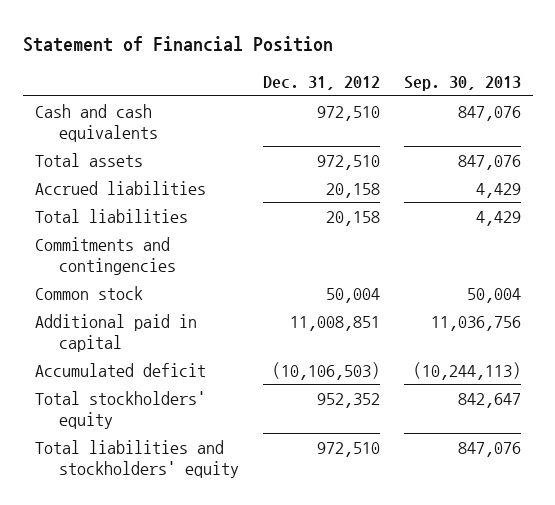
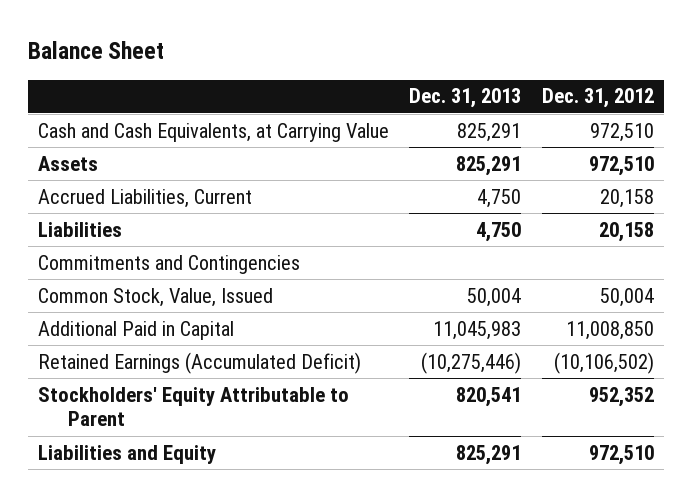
[22,35,333,52] Statement of Financial Position -> [27,41,164,60] Balance Sheet
[403,75,521,91] Sep. 30, 2013 -> none
none -> [409,88,522,109] Dec. 31, 2013
[34,103,158,142] Cash and cash equivalents -> [37,122,389,142] Cash and Cash Equivalents, at Carrying Value
[34,152,143,167] Total assets -> [37,155,98,171] Assets
[34,180,206,195] Accrued liabilities -> [37,188,252,208] Accrued Liabilities, Current
[34,208,188,223] Total liabilities -> [37,221,122,237] Liabilities
[34,236,176,275] Commitments and contingencies -> [37,254,300,274] Commitments and Contingencies
[34,285,143,300] Common stock -> [37,287,273,307] Common Stock, Value, Issued
[34,313,197,352] Additional paid in capital -> [37,320,234,340] Additional Paid in Capital
[289,315,380,331] 11,008,851 -> [565,320,654,340] 11,008,850
[34,362,206,377] Accumulated deficit -> [37,351,361,374] Retained Earnings (Accumulated Deficit)
[271,361,380,380] (10,106,503) -> [553,351,654,374] (10,106,502)
[34,390,206,429] Total stockholders' equity -> [37,386,349,427] Stockholders' Equity Attributable to Parent
[34,439,239,478] Total liabilities and stockholders' equity -> [37,444,216,464] Liabilities and Equity

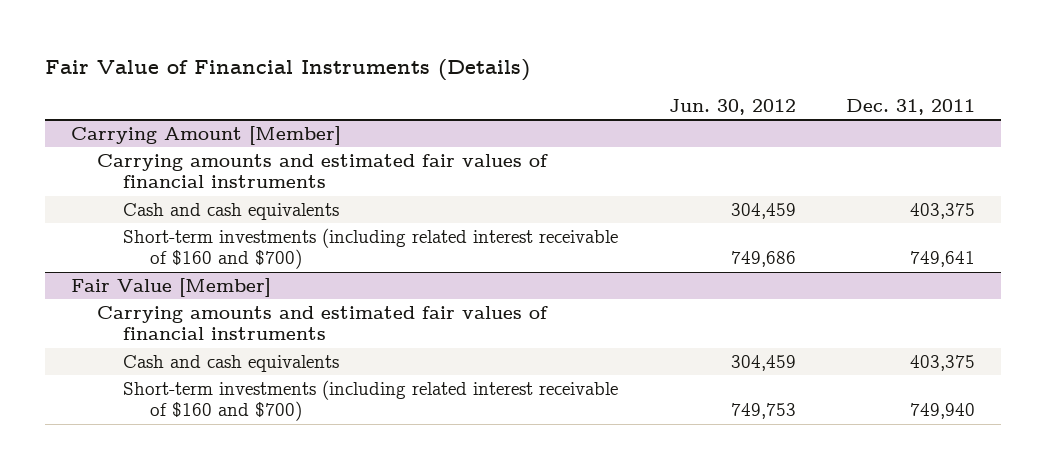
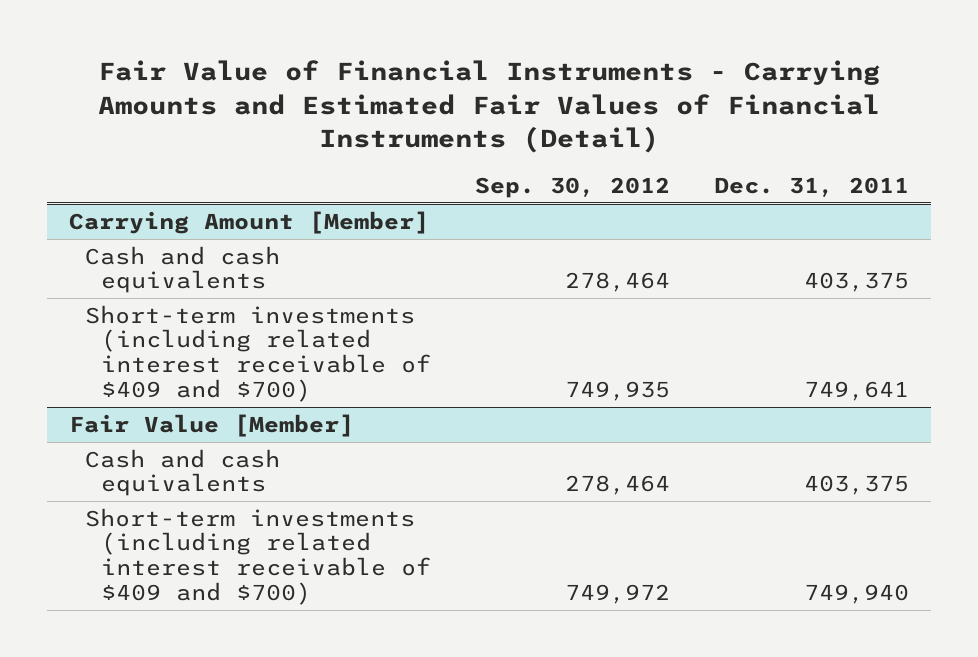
[45,58,531,81] Fair Value of Financial Instruments (Details) -> [97,60,880,153] Fair Value of Financial Instruments - Carrying Amounts and Estimated Fair Values of Financial Instruments (Detail)
[668,99,796,116] Jun. 30, 2012 -> none
none -> [474,176,670,198] Sep. 30, 2012
[96,153,548,189] Carrying amounts and estimated fair values of financial instruments -> none
[123,227,619,270] Short-term investments (including related interest receivable of $160 and $700) -> [84,304,431,402] Short-term investments (including related interest receivable of $409 and $700)
[96,305,548,341] Carrying amounts and estimated fair values of financial instruments -> none
[123,379,619,422] Short-term investments (including related interest receivable of $160 and $700) -> [84,507,431,605] Short-term investments (including related interest receivable of $409 and $700)

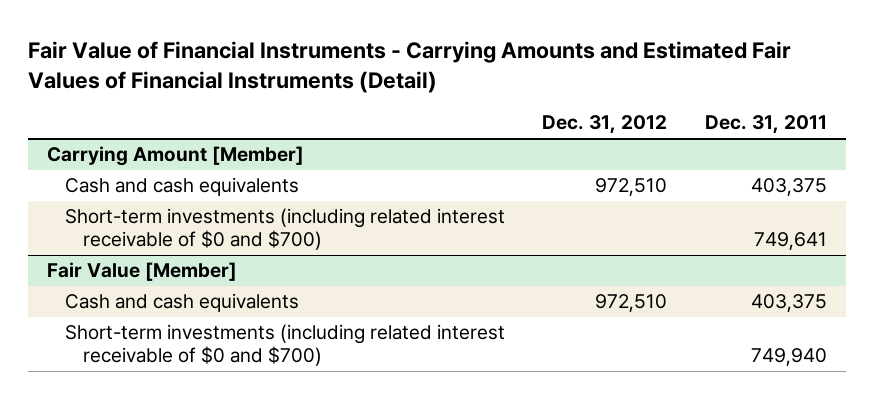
[474,176,670,198] Sep. 30, 2012 -> none
none -> [542,115,668,135] Dec. 31, 2012
[84,304,431,402] Short-term investments (including related interest receivable of $409 and $700) -> [64,208,505,251] Short-term investments (including related interest receivable of $0 and $700)
[84,507,431,605] Short-term investments (including related interest receivable of $409 and $700) -> [64,324,505,367] Short-term investments (including related interest receivable of $0 and $700)

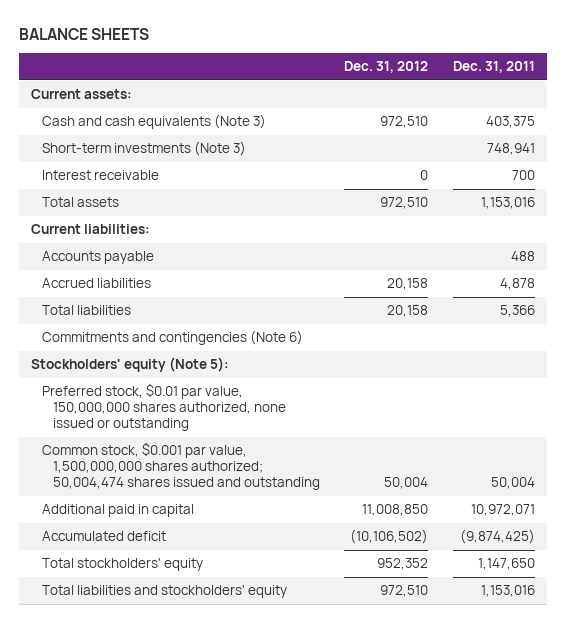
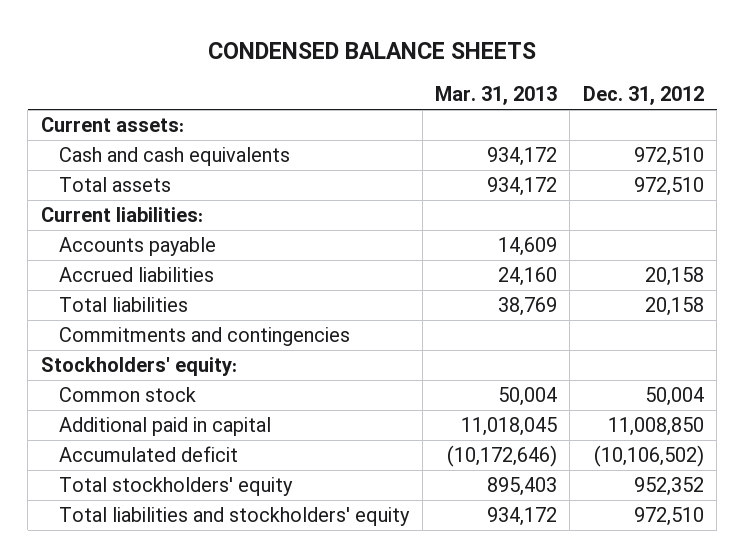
[18,27,149,40] BALANCE SHEETS -> [208,41,537,59] CONDENSED BALANCE SHEETS
[452,61,535,74] Dec. 31, 2011 -> none
none -> [435,85,558,105] Mar. 31, 2013
[42,141,247,157] Short-term investments (Note 3) -> none
[42,170,160,181] Interest receivable -> none
[42,114,267,130] Cash and cash equivalents (Note 3) -> [59,147,291,167] Cash and cash equivalents
[42,383,286,432] Preferred stock, $0.01 par value, 150,000,000 shares authorized, none issued or outstanding -> none
[42,330,304,346] Commitments and contingencies (Note 6) -> [59,327,351,347] Commitments and contingencies
[31,357,230,373] Stockholders' equity (Note 5): -> [40,357,237,377] Stockholders' equity:
[42,442,320,491] Common stock, $0.001 par value, 1,500,000,000 shares authorized; 50,004,474 shares issued and outstanding -> [59,387,197,403] Common stock

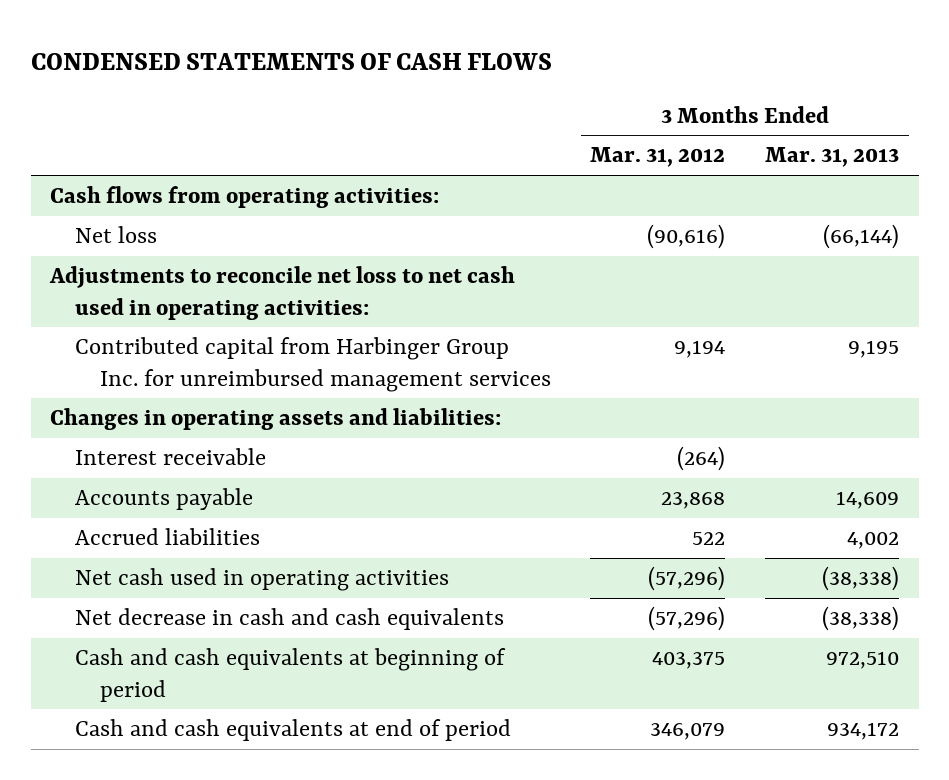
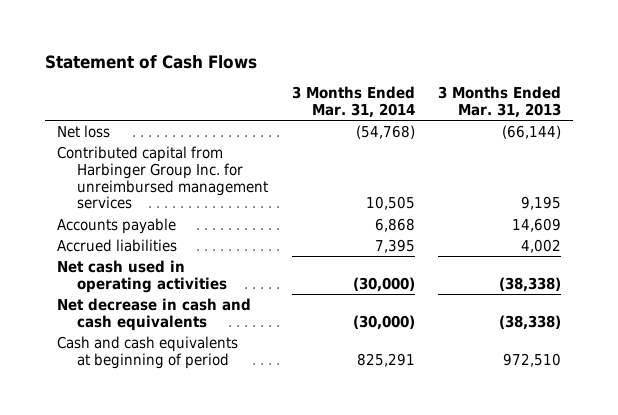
[30,52,552,70] CONDENSED STATEMENTS OF CASH FLOWS -> [44,54,257,69] Statement of Cash Flows
[590,147,726,168] Mar. 31, 2012 -> none
none -> [291,86,415,118] 3 Months Ended Mar. 31, 2014
[50,186,440,209] Cash flows from operating activities: -> none
[49,266,516,320] Adjustments to reconcile net loss to net cash used in operating activities: -> none
[50,408,502,431] Changes in operating assets and liabilities: -> none
[75,448,267,466] Interest receivable -> none
[75,719,512,742] Cash and cash equivalents at end of period -> none

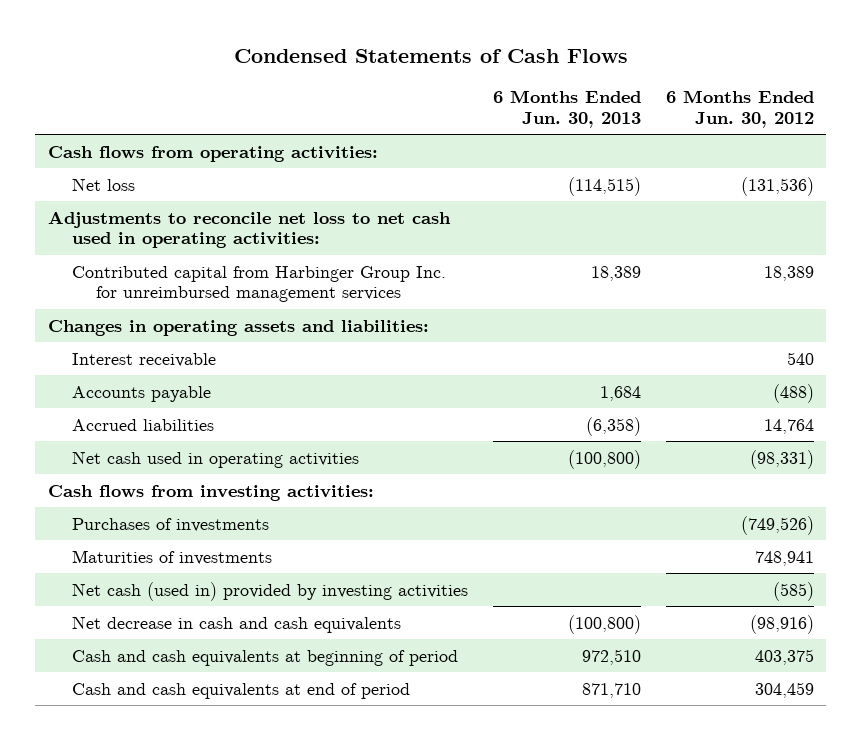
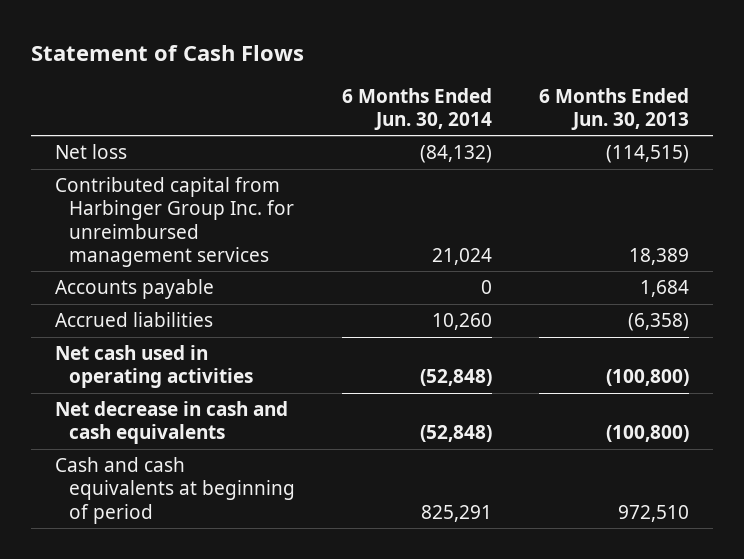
[233,48,628,63] Condensed Statements of Cash Flows -> [31,44,305,61] Statement of Cash Flows
[665,90,814,128] 6 Months Ended Jun. 30, 2012 -> none
none -> [342,87,493,131] 6 Months Ended Jun. 30, 2014
[47,145,378,162] Cash flows from operating activities: -> none
[47,210,451,249] Adjustments to reconcile net loss to net cash used in operating activities: -> none
[47,319,429,336] Changes in operating assets and liabilities: -> none
[71,352,216,367] Interest receivable -> none
[47,484,374,501] Cash flows from investing activities: -> none
[71,517,269,532] Purchases of investments -> none
[71,549,272,565] Maturities of investments -> none
[71,581,468,601] Net cash (used in) provided by investing activities -> none
[71,682,410,699] Cash and cash equivalents at end of period -> none

